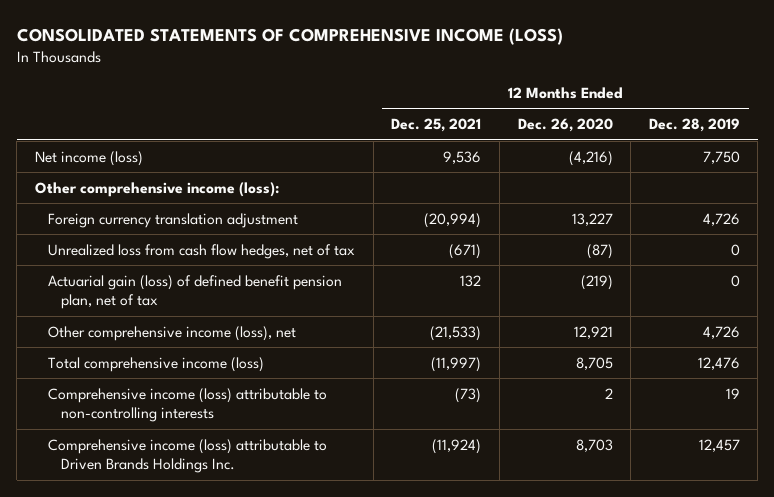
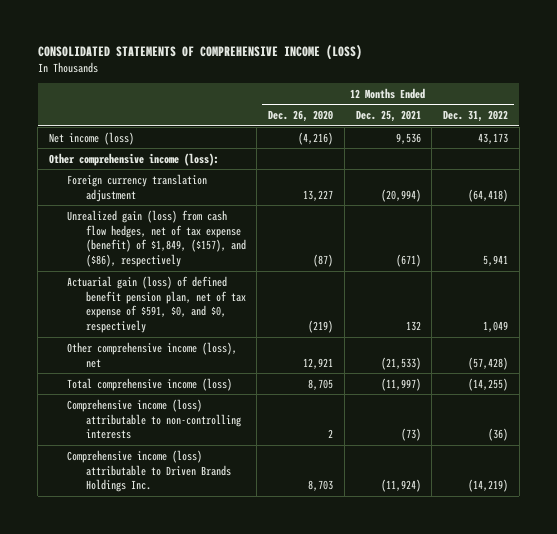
[648,118,740,133] Dec. 28, 2019 -> none
none -> [443,110,509,123] Dec. 31, 2022
[47,243,355,259] Unrealized loss from cash flow hedges, net of tax -> [67,209,246,268] Unrealized gain (loss) from cash flow hedges, net of tax expense (benefit) of $1,849, ($157), and ($86), respectively
[47,274,342,310] Actuarial gain (loss) of defined benefit pension plan, net of tax -> [67,275,246,334] Actuarial gain (loss) of defined benefit pension plan, net of tax expense of $591, $0, and $0, respectively

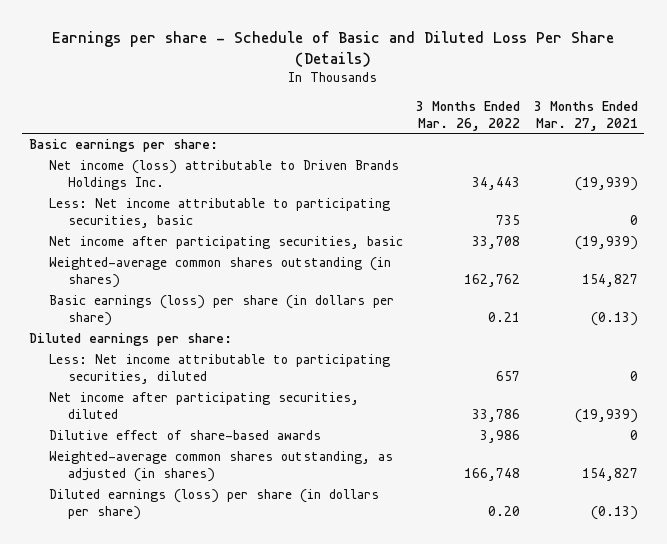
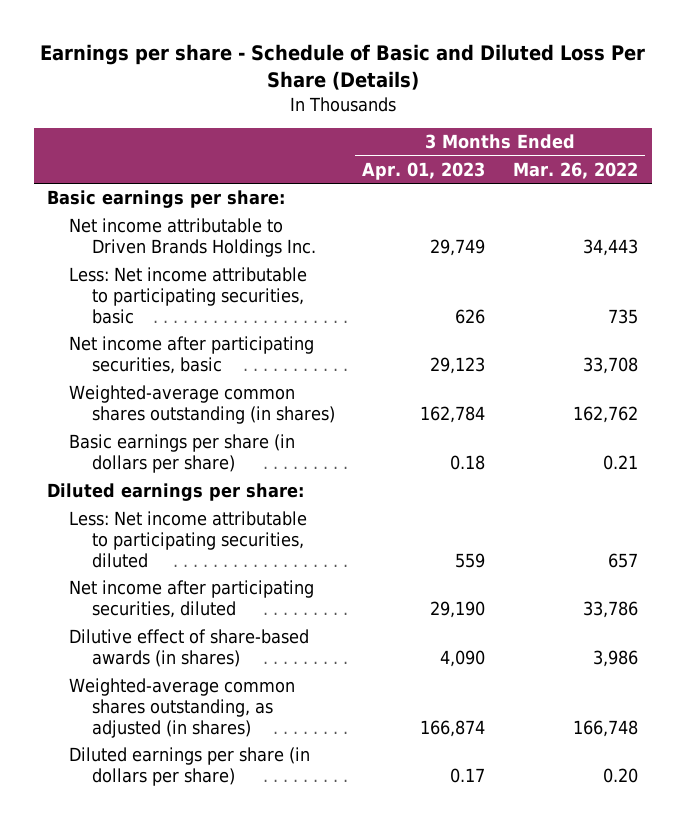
[533,100,638,131] 3 Months Ended Mar. 27, 2021 -> none
none -> [362,161,486,180] Apr. 01, 2023
[48,159,399,191] Net income (loss) attributable to Driven Brands Holdings Inc. -> [69,218,316,257] Net income attributable to Driven Brands Holdings Inc.
[48,294,394,327] Basic earnings (loss) per share (in dollars per share) -> [69,434,296,473] Basic earnings per share (in dollars per share)
[48,429,321,440] Dilutive effect of share-based awards -> [69,629,310,667] Dilutive effect of share-based awards (in shares)
[48,488,379,521] Diluted earnings (loss) per share (in dollars per share) -> [69,747,311,786] Diluted earnings per share (in dollars per share)

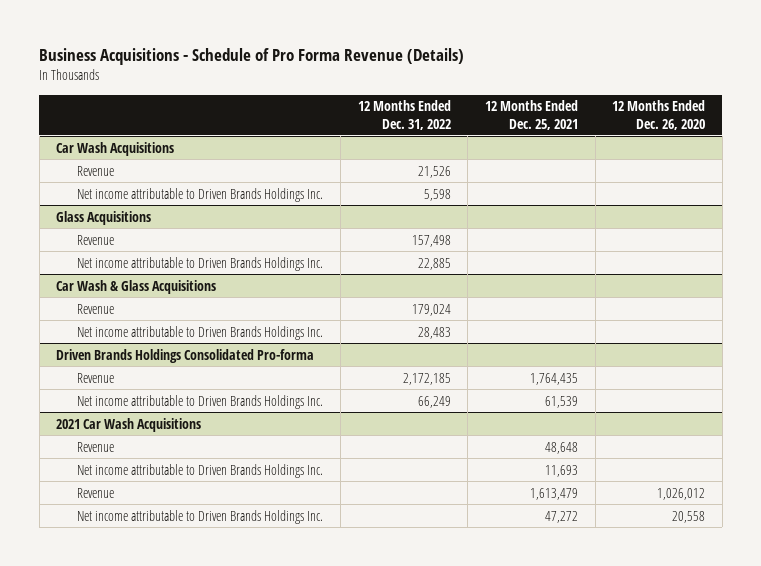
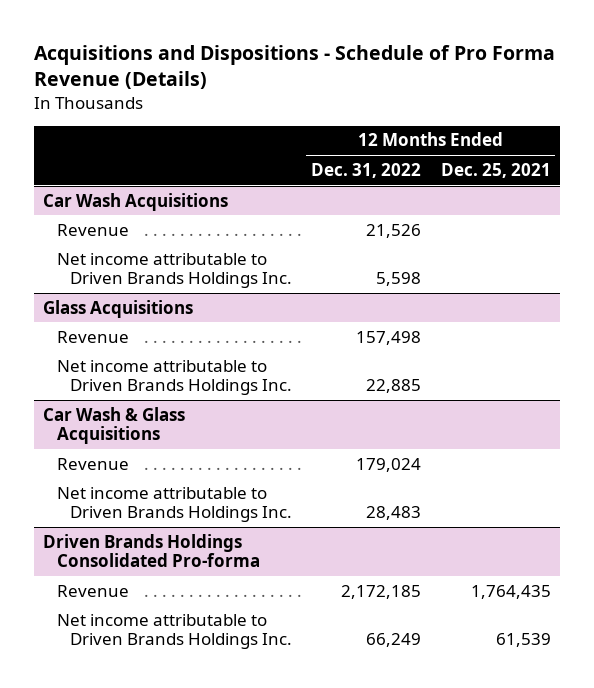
[39,48,465,66] Business Acquisitions - Schedule of Pro Forma Revenue (Details) -> [33,44,555,90] Acquisitions and Dispositions - Schedule of Pro Forma Revenue (Details)
[612,100,706,130] 12 Months Ended Dec. 26, 2020 -> none
[56,417,202,432] 2021 Car Wash Acquisitions -> none
[77,441,115,452] Revenue -> none
[77,463,324,478] Net income attributable to Driven Brands Holdings Inc. -> none
[77,487,115,498] Revenue -> none
[77,509,324,524] Net income attributable to Driven Brands Holdings Inc. -> none

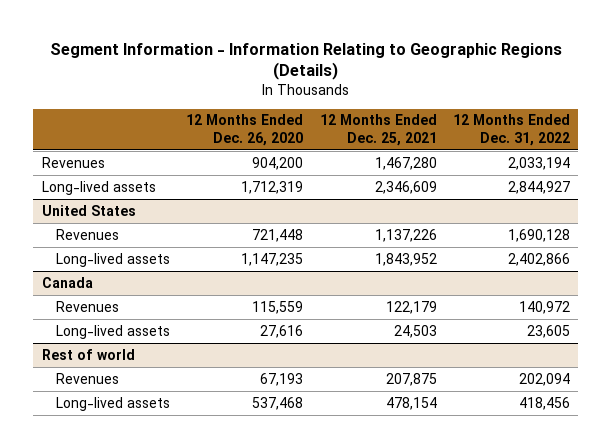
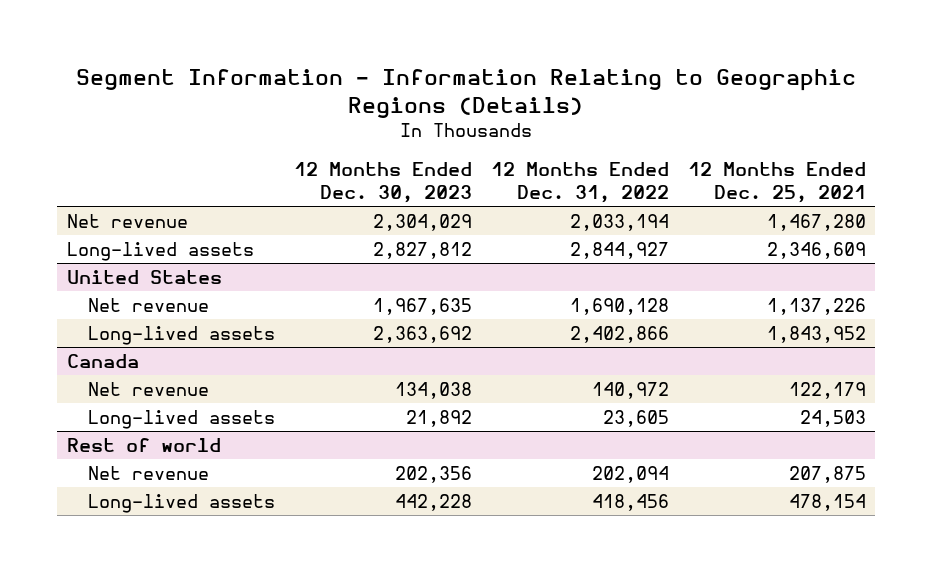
[186,114,304,147] 12 Months Ended Dec. 26, 2020 -> none
none -> [293,162,472,203] 12 Months Ended Dec. 30, 2023
[41,156,105,168] Revenues -> [66,213,188,228] Net revenue
[56,228,120,240] Revenues -> [87,297,209,312] Net revenue
[56,300,120,312] Revenues -> [87,381,209,396] Net revenue
[56,372,120,384] Revenues -> [87,465,209,480] Net revenue

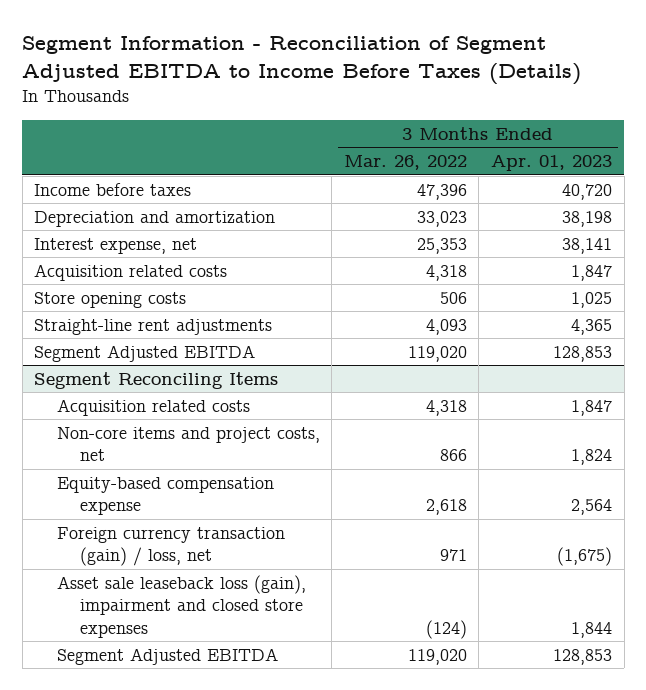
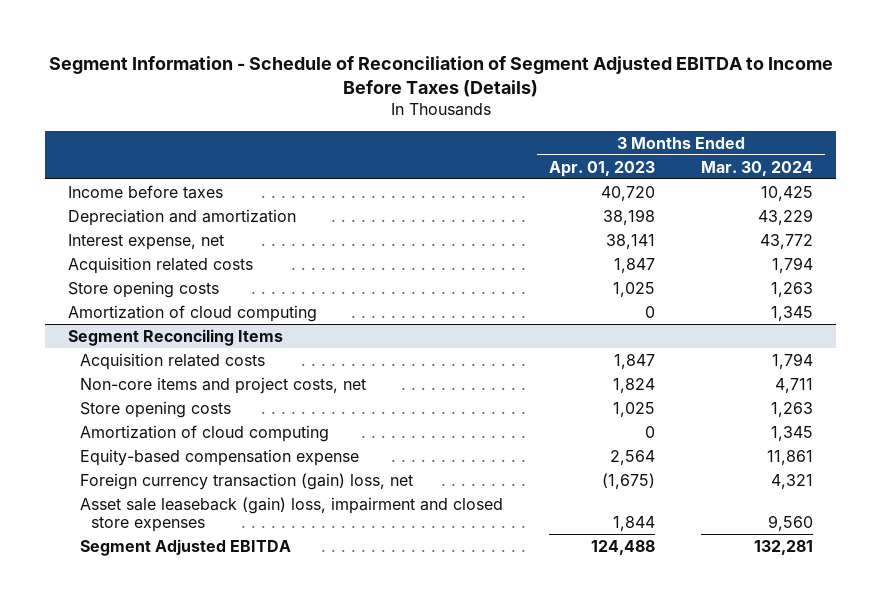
[22,36,582,86] Segment Information - Reconciliation of Segment Adjusted EBITDA to Income Before Taxes (Details) -> [48,55,833,98] Segment Information - Schedule of Reconciliation of Segment Adjusted EBITDA to Income Before Taxes (Details)
[343,155,467,171] Mar. 26, 2022 -> none
none -> [701,160,814,176] Mar. 30, 2024
[34,318,273,335] Straight-line rent adjustments -> none
[34,344,256,362] Segment Adjusted EBITDA -> none
none -> [68,304,318,322] Amortization of cloud computing
none -> [79,400,231,418] Store opening costs
none -> [79,424,329,442] Amortization of cloud computing
[56,526,285,567] Foreign currency transaction (gain) / loss, net -> [79,472,413,490] Foreign currency transaction (gain) loss, net
[56,574,306,638] Asset sale leaseback loss (gain), impairment and closed store expenses -> [79,496,503,533] Asset sale leaseback (gain) loss, impairment and closed store expenses
[552,648,612,665] 128,853 -> [590,539,655,555] 124,488

